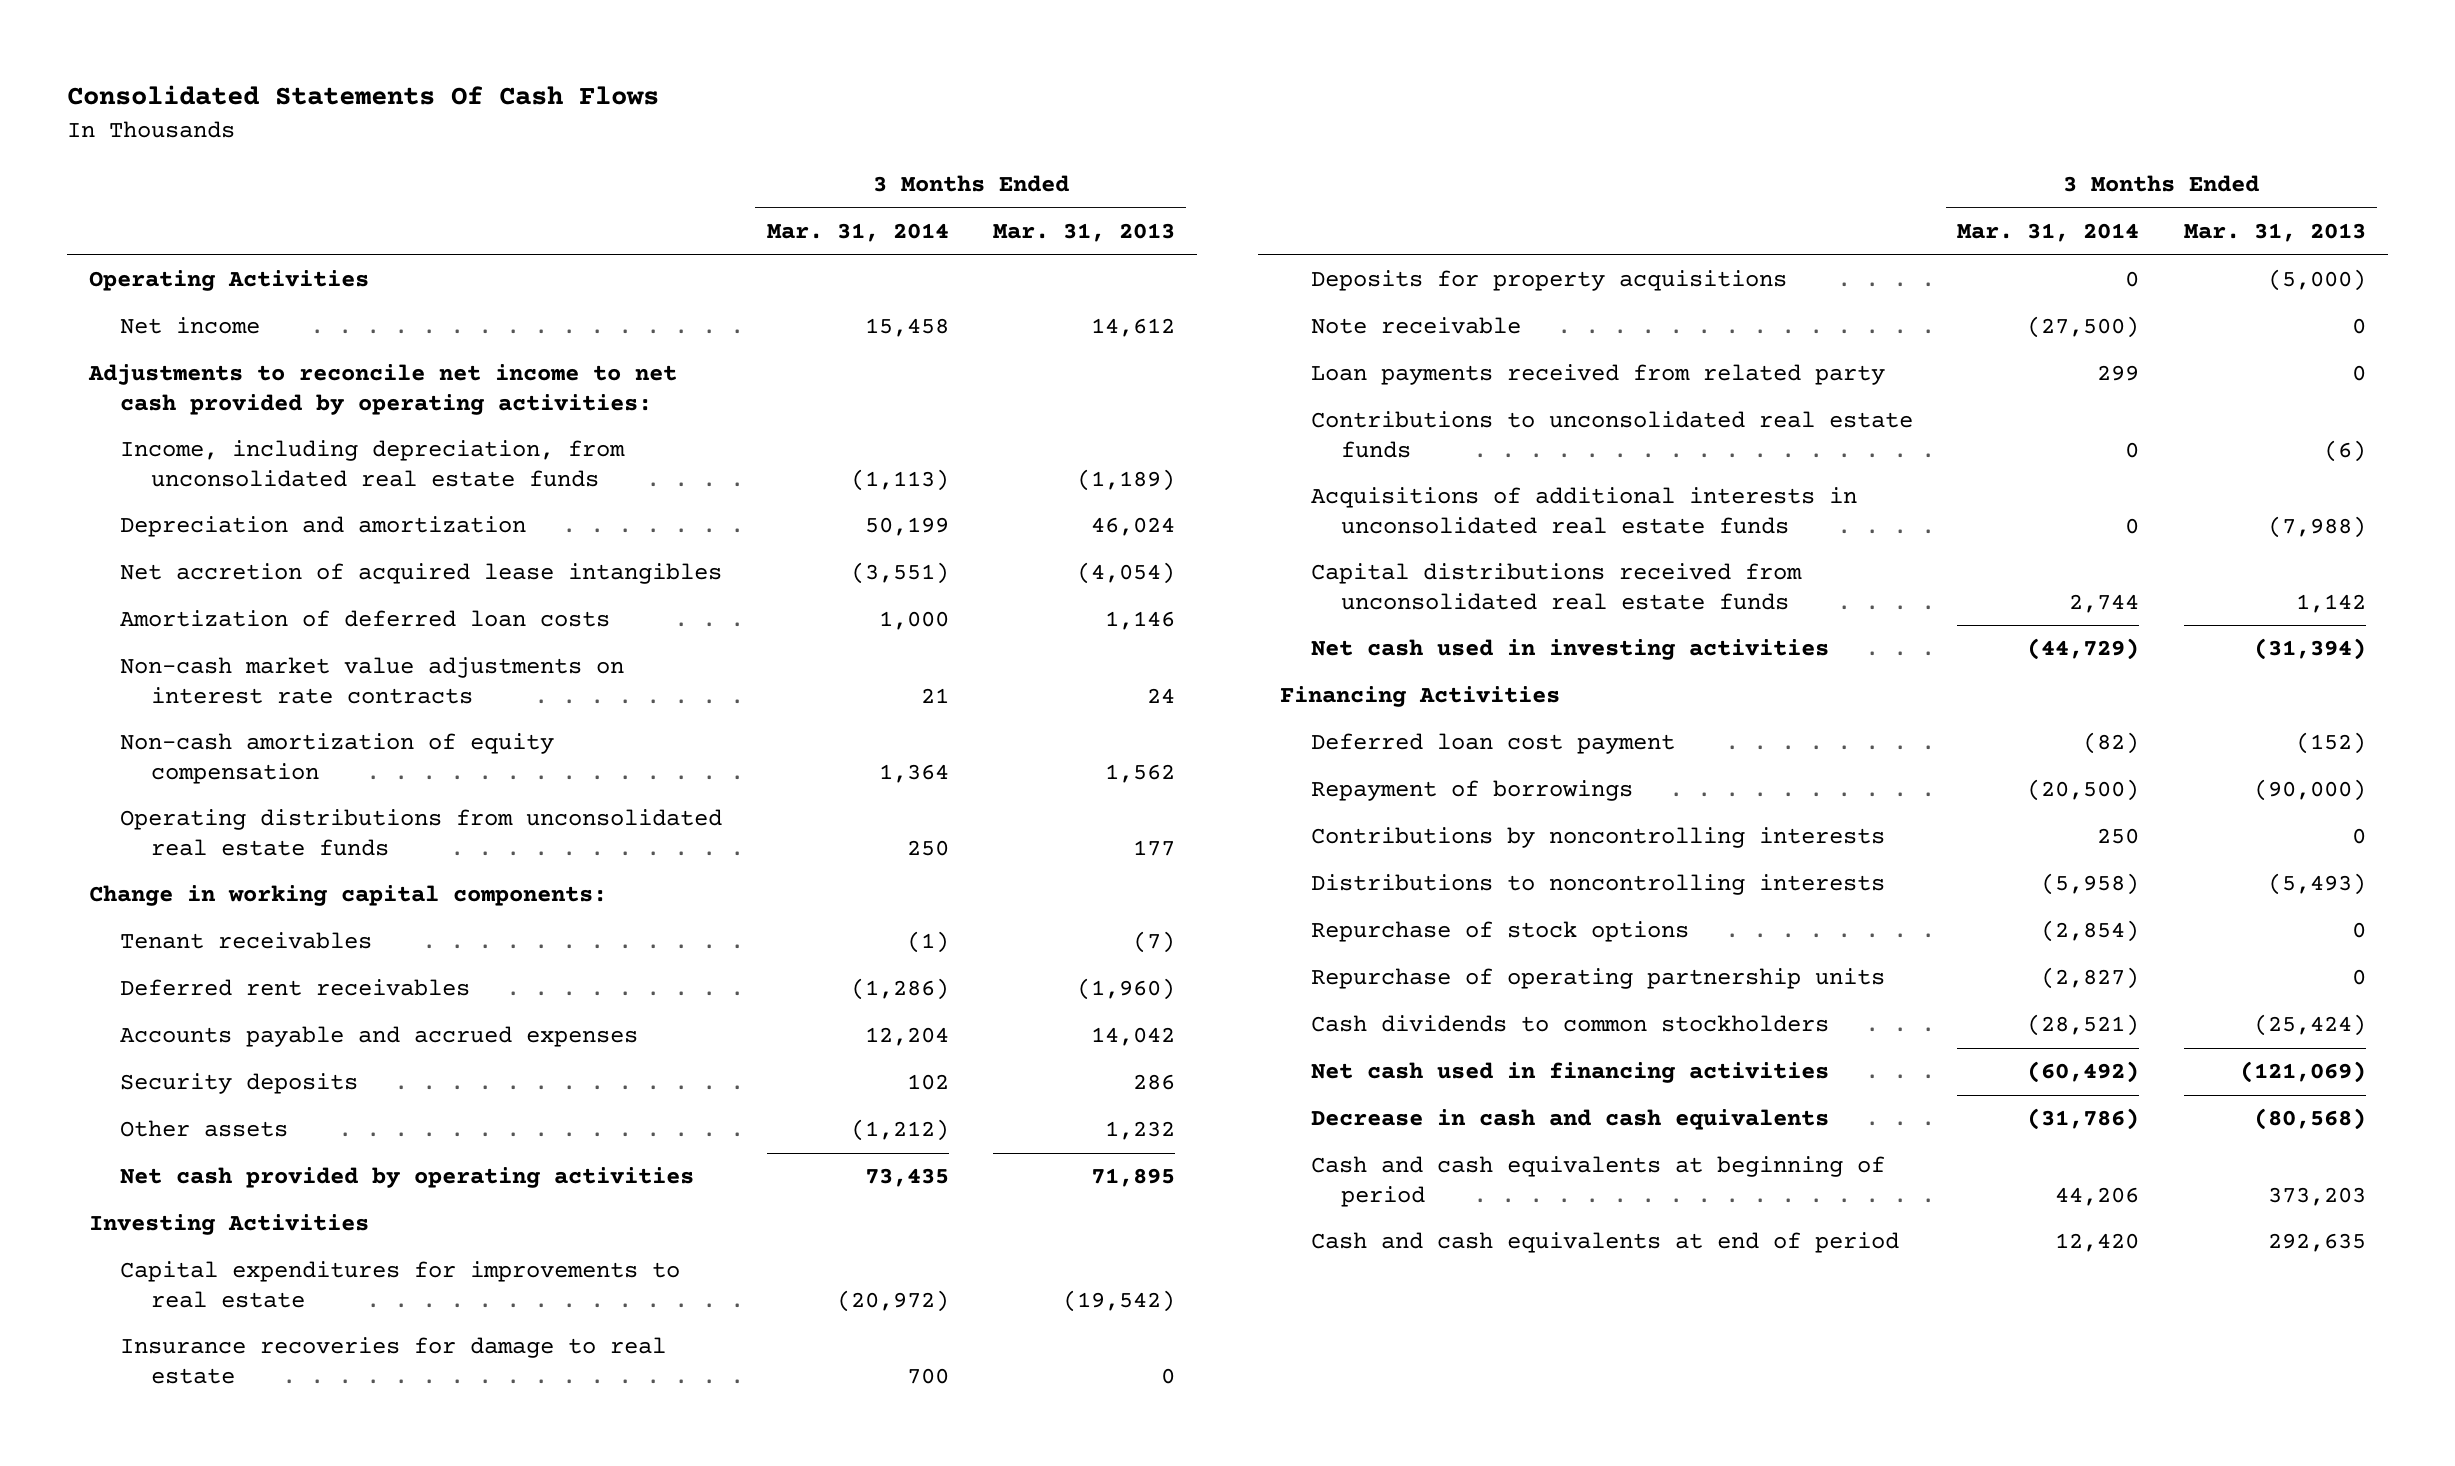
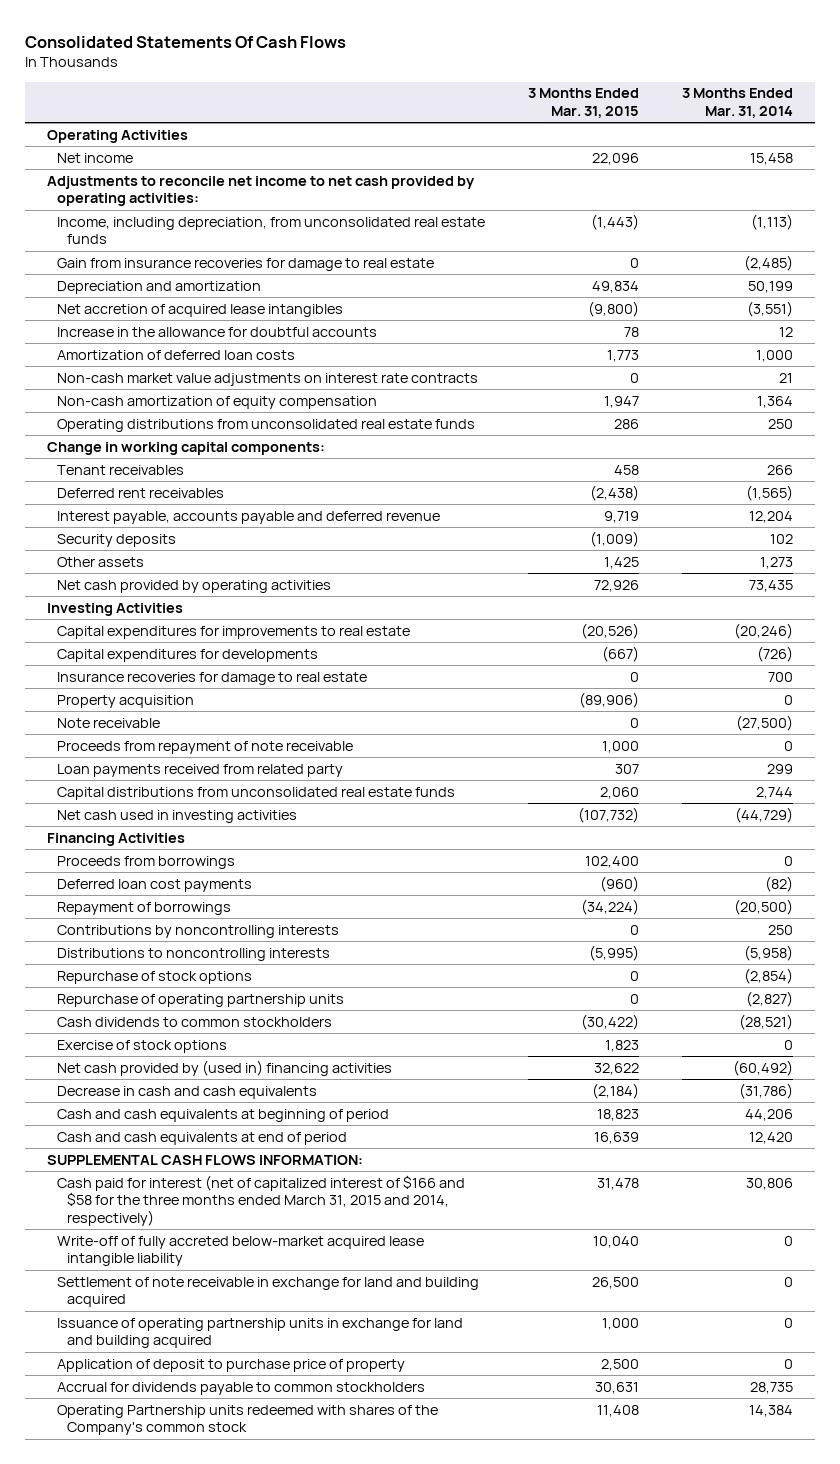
[993,223,1176,243] Mar. 31, 2013 -> none
none -> [527,88,639,118] 3 Months Ended Mar. 31, 2015
none -> [56,257,434,271] Gain from insurance recoveries for damage to real estate
none -> [56,326,377,337] Increase in the allowance for doubtful accounts
[906,931,949,954] (1) -> [766,464,793,475] 266
[850,978,949,1001] (1,286) -> [745,484,793,501] (1,565)
[120,1026,639,1048] Accounts payable and accrued expenses -> [56,510,440,524] Interest payable, accounts payable and deferred revenue
[850,1119,949,1142] (1,212) -> [759,556,793,569] 1,273
[836,1289,949,1312] (20,972) -> [733,622,793,639] (20,246)
none -> [56,648,318,662] Capital expenditures for developments
[1310,270,1787,292] Deposits for property acquisitions -> [56,694,194,708] Property acquisition
none -> [56,740,353,754] Proceeds from repayment of note receivable
[1310,411,1913,458] Contributions to unconsolidated real estate funds -> none
[1310,487,1857,534] Acquisitions of additional interests in unconsolidated real estate funds -> none
[1310,563,1802,610] Capital distributions received from unconsolidated real estate funds -> [56,786,455,800] Capital distributions from unconsolidated real estate funds
none -> [56,855,235,869] Proceeds from borrowings
[1310,733,1675,755] Deferred loan cost payment -> [56,878,252,892] Deferred loan cost payments
none -> [56,1039,227,1053] Exercise of stock options
[1310,1062,1829,1084] Net cash used in financing activities -> [56,1059,392,1076] Net cash provided by (used in) financing activities
none -> [46,1154,363,1165] SUPPLEMENTAL CASH FLOWS INFORMATION:
none -> [56,1174,465,1226] Cash paid for interest (net of capitalized interest of $166 and $58 for the three months ended March 31, 2015 and 2014, respectively)
none -> [56,1235,424,1267] Write-off of fully accreted below-market acquired lease intangible liability
none -> [56,1276,479,1308] Settlement of note receivable in exchange for land and building acquired
none -> [56,1317,463,1349] Issuance of operating partnership units in exchange for land and building acquired
none -> [56,1358,405,1372] Application of deposit to purchase price of property
none -> [56,1381,425,1395] Accrual for dividends payable to common stockholders
none -> [56,1404,438,1436] Operating Partnership units redeemed with shares of the Company's common stock

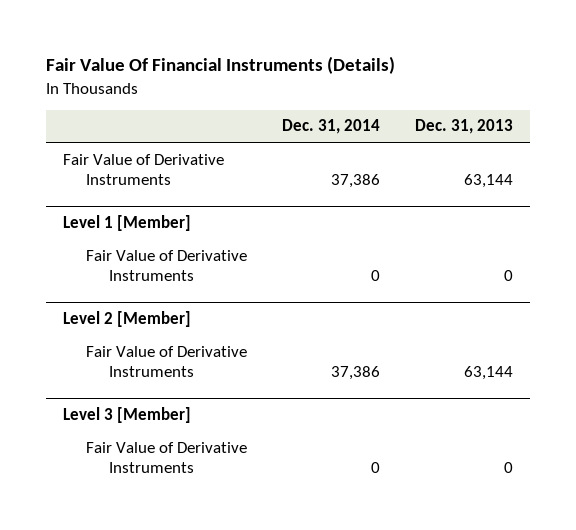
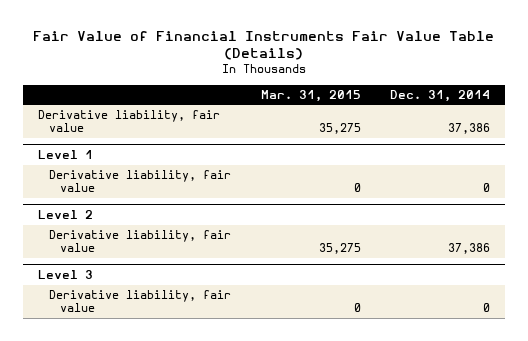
[45,56,395,75] Fair Value Of Financial Instruments (Details) -> [33,30,495,61] Fair Value of Financial Instruments Fair Value Table (Details)
[414,119,513,135] Dec. 31, 2013 -> none
none -> [260,89,361,102] Mar. 31, 2015
[63,153,225,185] Fair Value of Derivative Instruments -> [37,110,220,133] Derivative liability, fair value
[63,214,192,231] Level 1 [Member] -> [37,149,93,159] Level 1
[85,249,247,281] Fair Value of Derivative Instruments -> [48,170,231,193] Derivative liability, fair value
[63,310,192,327] Level 2 [Member] -> [37,209,93,219] Level 2
[85,345,247,377] Fair Value of Derivative Instruments -> [48,230,231,253] Derivative liability, fair value
[63,406,192,423] Level 3 [Member] -> [37,269,93,279] Level 3
[85,441,247,473] Fair Value of Derivative Instruments -> [48,290,231,313] Derivative liability, fair value

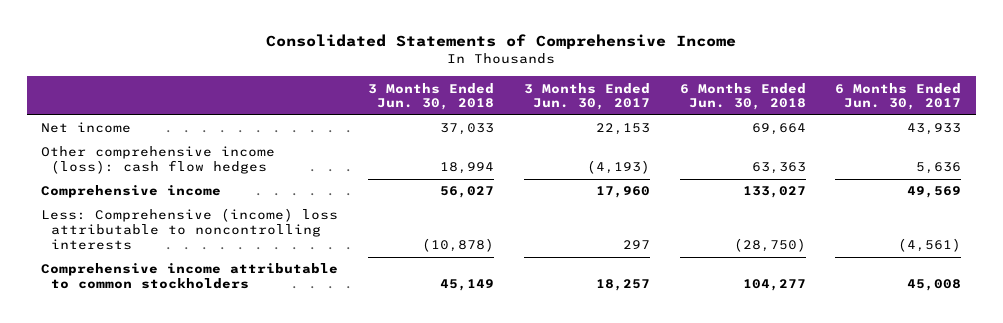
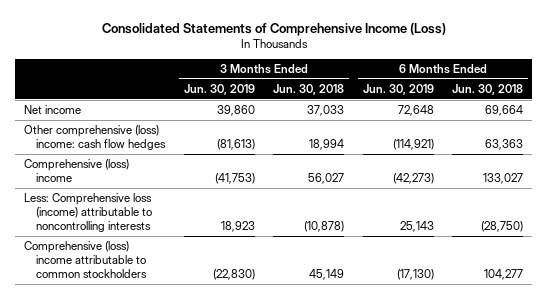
[266,34,737,50] Consolidated Statements of Comprehensive Income -> [101,22,446,36] Consolidated Statements of Comprehensive Income (Loss)
[523,82,650,111] 3 Months Ended Jun. 30, 2017 -> none
[835,82,962,111] 6 Months Ended Jun. 30, 2017 -> none
none -> [183,83,255,95] Jun. 30, 2019
none -> [362,83,434,95] Jun. 30, 2019
[41,146,276,175] Other comprehensive income (loss): cash flow hedges -> [24,125,167,151] Other comprehensive (loss) income: cash flow hedges
[41,185,222,199] Comprehensive income -> [24,159,130,183] Comprehensive (loss) income
[41,208,339,251] Less: Comprehensive (income) loss attributable to noncontrolling interests -> [24,193,153,233] Less: Comprehensive loss (income) attributable to noncontrolling interests
[41,263,339,290] Comprehensive income attributable to common stockholders -> [24,241,148,279] Comprehensive (loss) income attributable to common stockholders

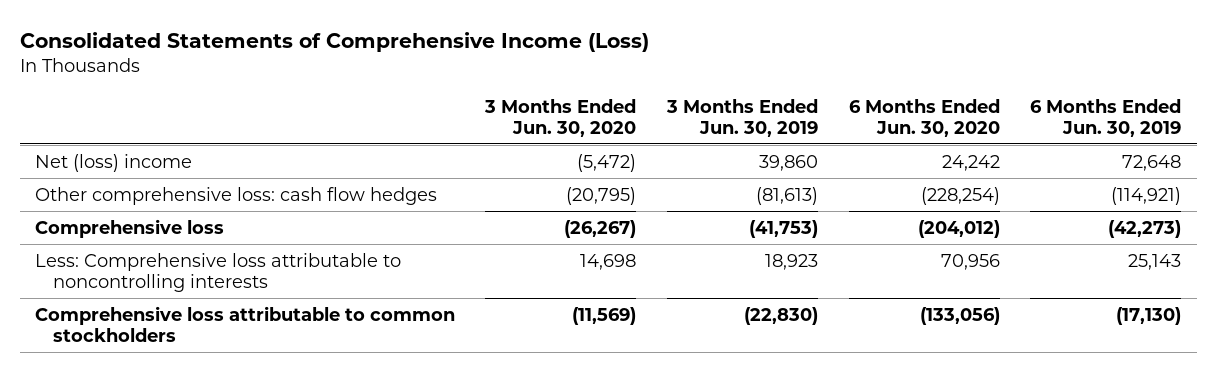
[273,83,345,95] Jun. 30, 2018 -> none
[452,83,524,95] Jun. 30, 2018 -> none
none -> [484,98,637,137] 3 Months Ended Jun. 30, 2020
none -> [848,98,1000,137] 6 Months Ended Jun. 30, 2020
[24,105,82,115] Net income -> [34,153,192,172] Net (loss) income
[24,125,167,151] Other comprehensive (loss) income: cash flow hedges -> [34,186,437,205] Other comprehensive loss: cash flow hedges
[24,159,130,183] Comprehensive (loss) income -> [34,218,224,238] Comprehensive loss
[24,193,153,233] Less: Comprehensive loss (income) attributable to noncontrolling interests -> [34,252,401,292] Less: Comprehensive loss attributable to noncontrolling interests
[24,241,148,279] Comprehensive (loss) income attributable to common stockholders -> [34,305,455,342] Comprehensive loss attributable to common stockholders

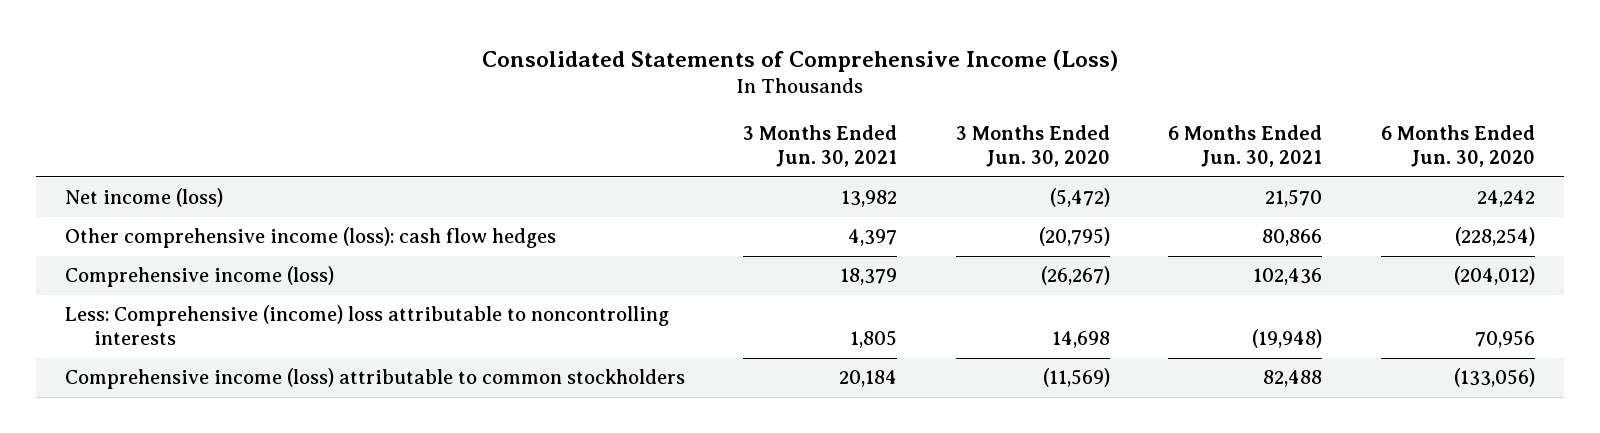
[666,98,819,137] 3 Months Ended Jun. 30, 2019 -> none
[1030,98,1182,137] 6 Months Ended Jun. 30, 2019 -> none
none -> [743,124,898,167] 3 Months Ended Jun. 30, 2021
none -> [1168,124,1323,167] 6 Months Ended Jun. 30, 2021
[34,153,192,172] Net (loss) income -> [64,188,223,208] Net income (loss)
[34,186,437,205] Other comprehensive loss: cash flow hedges -> [64,227,556,249] Other comprehensive income (loss): cash flow hedges
[34,218,224,238] Comprehensive loss -> [64,266,334,288] Comprehensive income (loss)
[34,252,401,292] Less: Comprehensive loss attributable to noncontrolling interests -> [64,305,669,346] Less: Comprehensive (income) loss attributable to noncontrolling interests
[34,305,455,342] Comprehensive loss attributable to common stockholders -> [64,368,685,390] Comprehensive income (loss) attributable to common stockholders

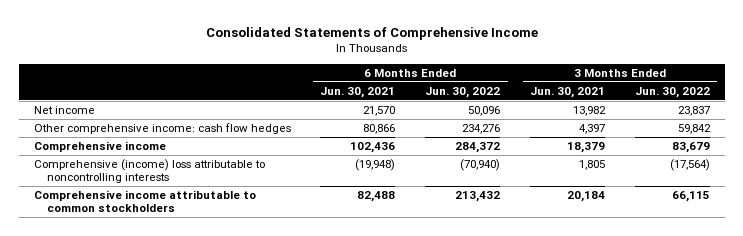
[481,48,1118,72] Consolidated Statements of Comprehensive Income (Loss) -> [205,26,538,40] Consolidated Statements of Comprehensive Income
[955,124,1110,167] 3 Months Ended Jun. 30, 2020 -> none
[1380,124,1535,167] 6 Months Ended Jun. 30, 2020 -> none
none -> [425,86,501,98] Jun. 30, 2022
none -> [634,86,710,98] Jun. 30, 2022
[64,188,223,208] Net income (loss) -> [33,106,95,115] Net income
[64,227,556,249] Other comprehensive income (loss): cash flow hedges -> [33,123,291,135] Other comprehensive income: cash flow hedges
[64,266,334,288] Comprehensive income (loss) -> [33,141,166,153] Comprehensive income
[64,305,669,346] Less: Comprehensive (income) loss attributable to noncontrolling interests -> [33,159,265,184] Comprehensive (income) loss attributable to noncontrolling interests
[64,368,685,390] Comprehensive income (loss) attributable to common stockholders -> [33,190,256,213] Comprehensive income attributable to common stockholders

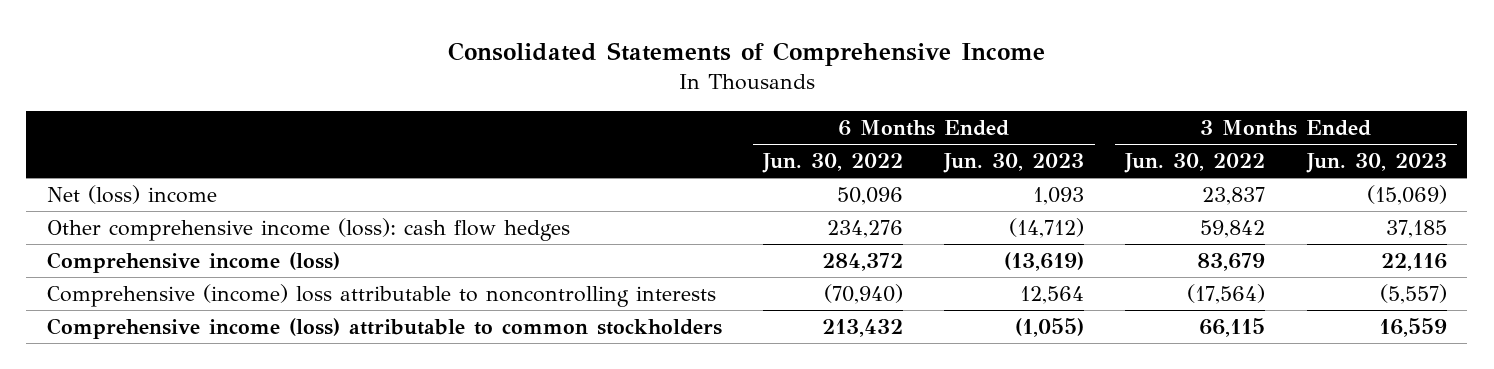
[320,86,396,98] Jun. 30, 2021 -> none
[529,86,605,98] Jun. 30, 2021 -> none
none -> [943,153,1085,174] Jun. 30, 2023
none -> [1305,153,1447,174] Jun. 30, 2023
[33,106,95,115] Net income -> [46,185,217,205] Net (loss) income
[33,123,291,135] Other comprehensive income: cash flow hedges -> [46,218,570,242] Other comprehensive income (loss): cash flow hedges
[33,141,166,153] Comprehensive income -> [46,252,340,274] Comprehensive income (loss)
[33,190,256,213] Comprehensive income attributable to common stockholders -> [46,318,722,340] Comprehensive income (loss) attributable to common stockholders

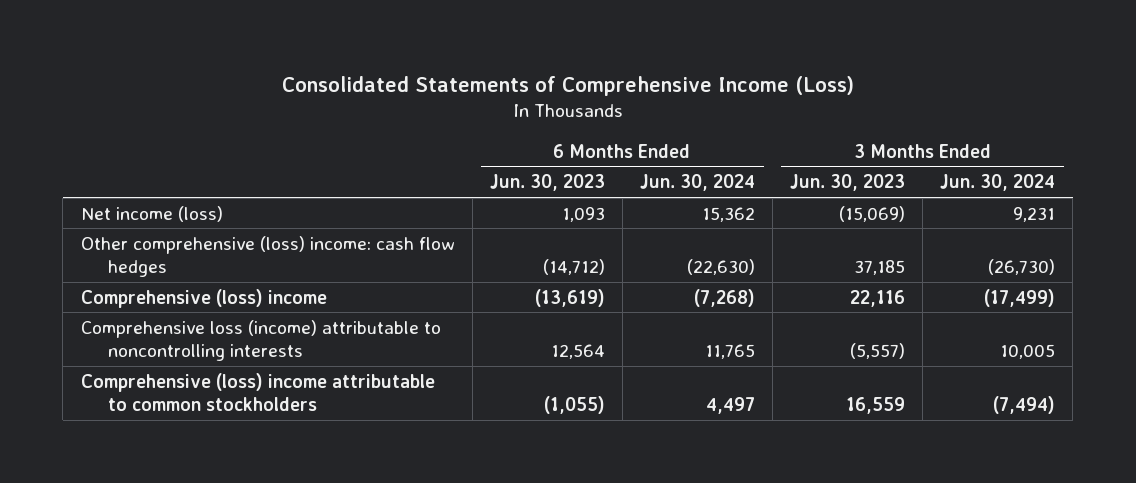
[447,42,1045,67] Consolidated Statements of Comprehensive Income -> [281,76,854,97] Consolidated Statements of Comprehensive Income (Loss)
[762,153,904,174] Jun. 30, 2022 -> none
[1124,153,1266,174] Jun. 30, 2022 -> none
none -> [639,174,755,192] Jun. 30, 2024
none -> [940,174,1056,192] Jun. 30, 2024
[46,185,217,205] Net (loss) income -> [80,205,223,222] Net income (loss)
[46,218,570,242] Other comprehensive income (loss): cash flow hedges -> [80,235,455,277] Other comprehensive (loss) income: cash flow hedges
[46,252,340,274] Comprehensive income (loss) -> [80,288,327,308] Comprehensive (loss) income
[46,284,716,308] Comprehensive (income) loss attributable to noncontrolling interests -> [80,319,441,361] Comprehensive loss (income) attributable to noncontrolling interests
[46,318,722,340] Comprehensive income (loss) attributable to common stockholders -> [80,372,435,411] Comprehensive (loss) income attributable to common stockholders

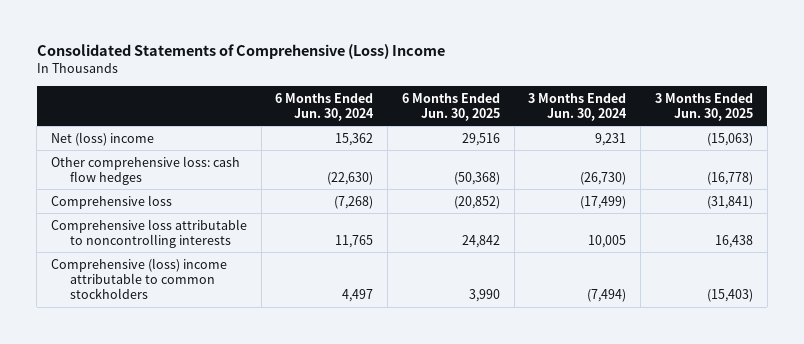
[281,76,854,97] Consolidated Statements of Comprehensive Income (Loss) -> [36,44,445,60] Consolidated Statements of Comprehensive (Loss) Income
[489,174,605,192] Jun. 30, 2023 -> none
[790,174,906,192] Jun. 30, 2023 -> none
none -> [401,92,500,122] 6 Months Ended Jun. 30, 2025
none -> [655,92,754,122] 3 Months Ended Jun. 30, 2025
[80,205,223,222] Net income (loss) -> [50,131,154,146] Net (loss) income
[80,235,455,277] Other comprehensive (loss) income: cash flow hedges -> [50,155,240,185] Other comprehensive loss: cash flow hedges
[80,288,327,308] Comprehensive (loss) income -> [50,194,172,209] Comprehensive loss
[80,319,441,361] Comprehensive loss (income) attributable to noncontrolling interests -> [50,218,247,248] Comprehensive loss attributable to noncontrolling interests

